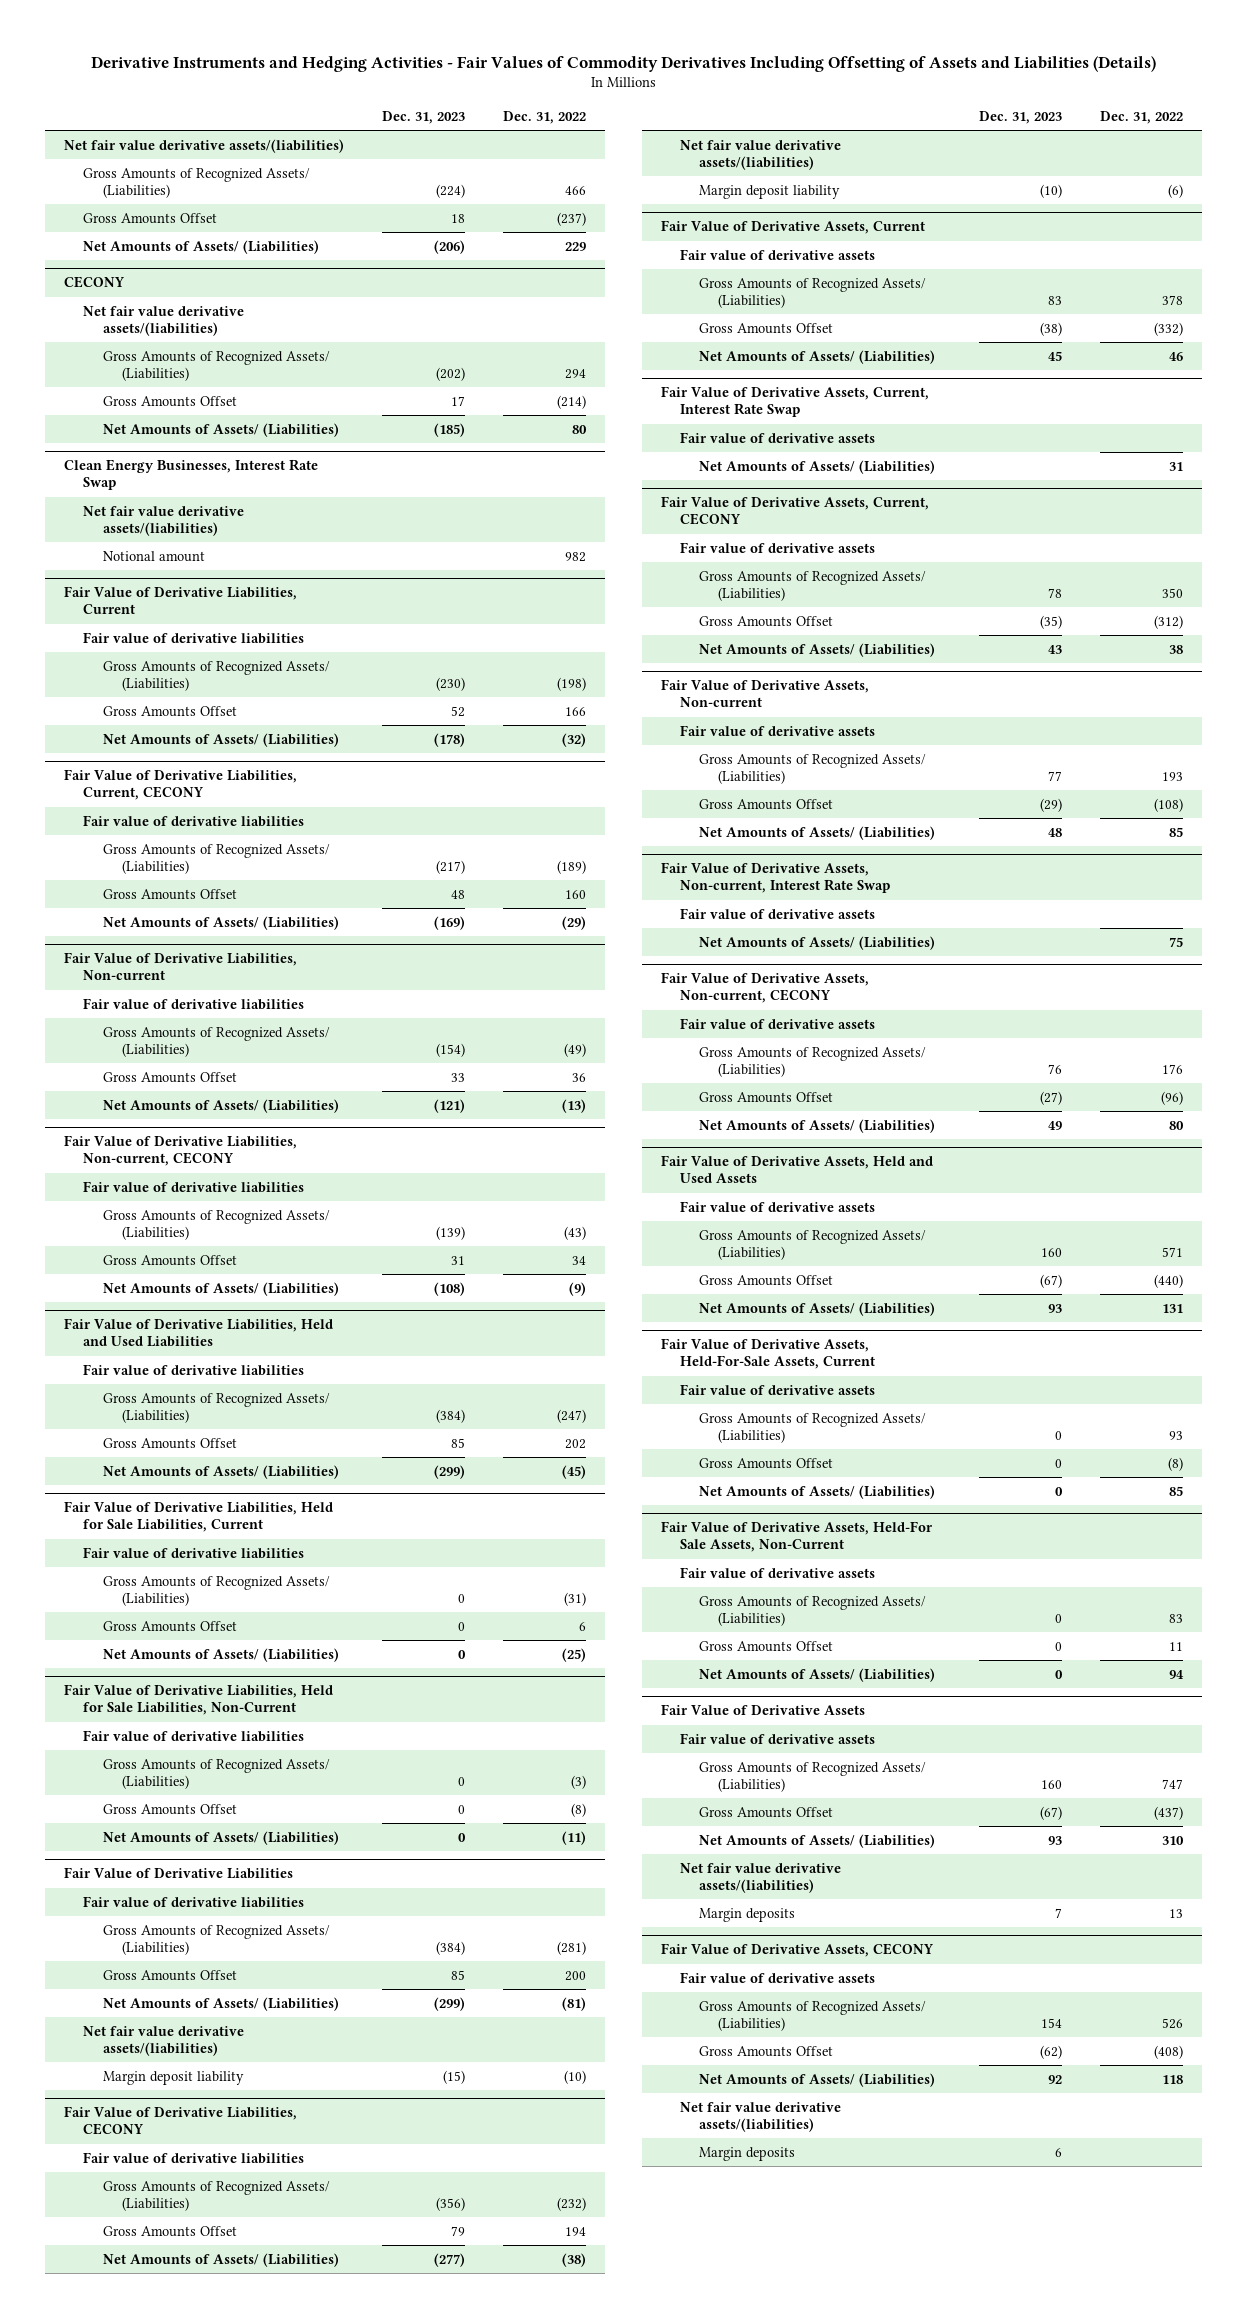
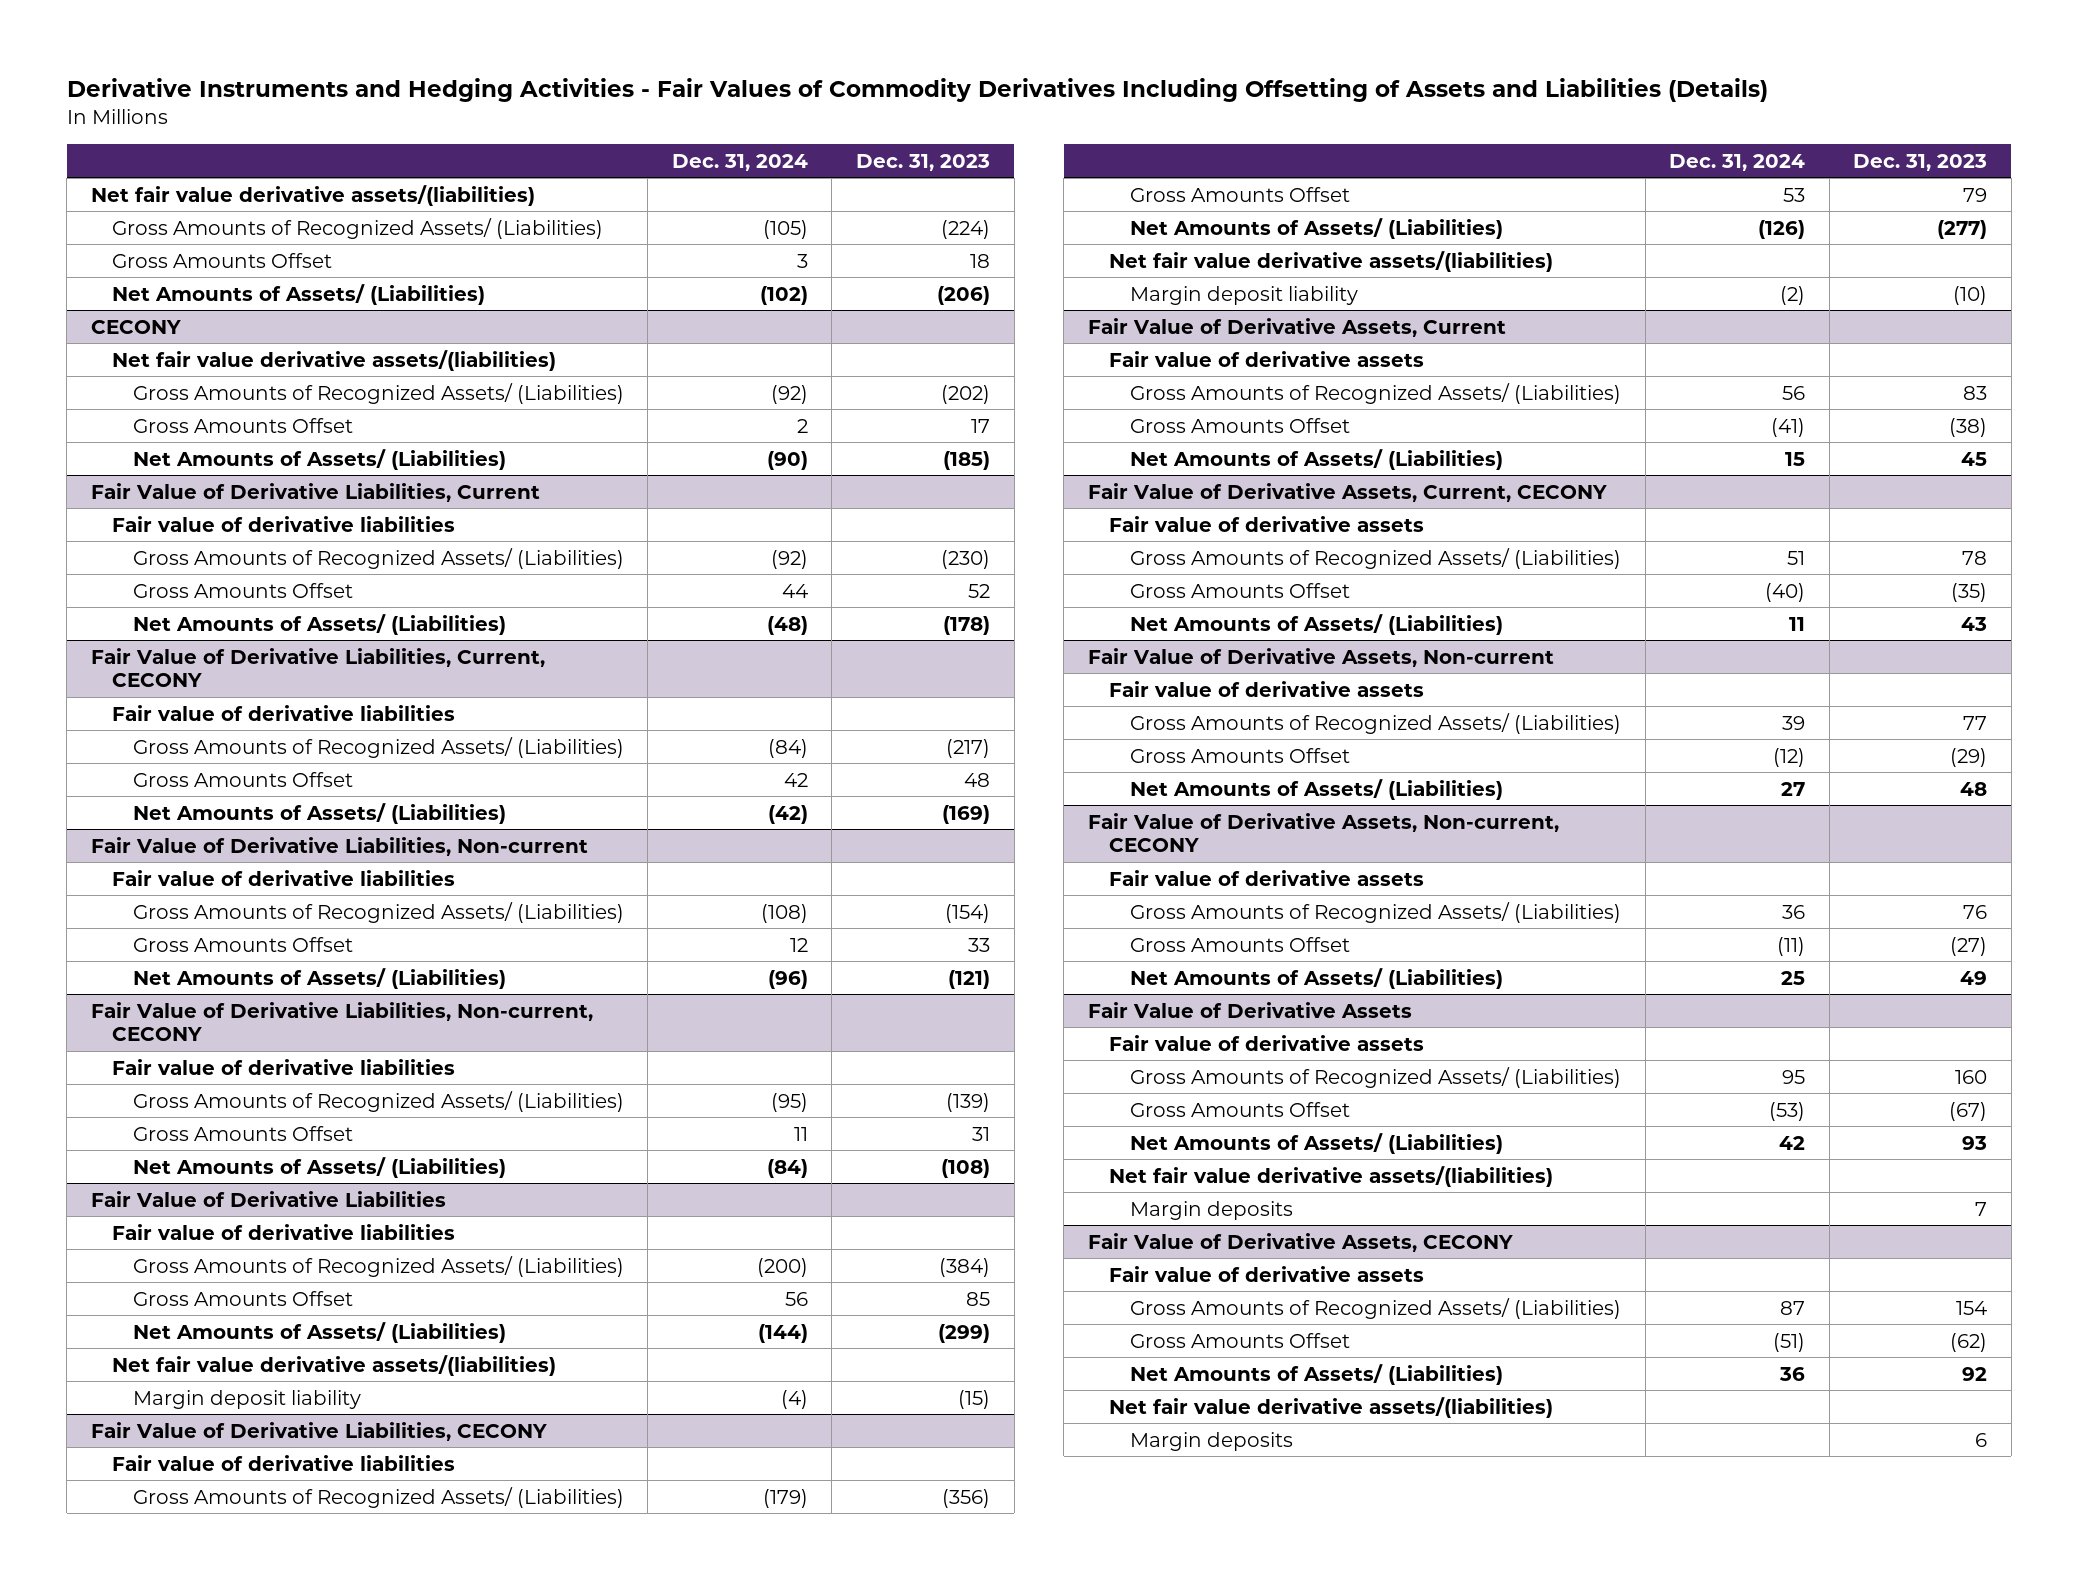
[503,110,587,124] Dec. 31, 2022 -> none
none -> [671,153,808,171] Dec. 31, 2024
[64,459,319,491] Clean Energy Businesses, Interest Rate Swap -> none
[83,505,245,536] Net fair value derivative assets/(liabilities) -> none
[102,550,205,562] Notional amount -> none
[64,1318,334,1348] Fair Value of Derivative Liabilities, Held and Used Liabilities -> none
[83,1363,305,1376] Fair value of derivative liabilities -> none
[102,1392,330,1423] Gross Amounts of Recognized Assets/ (Liabilities) -> none
[102,1437,237,1449] Gross Amounts Offset -> none
[102,1464,339,1479] Net Amounts of Assets/ (Liabilities) -> none
[64,1501,334,1533] Fair Value of Derivative Liabilities, Held for Sale Liabilities, Current -> none
[83,1546,305,1559] Fair value of derivative liabilities -> none
[102,1575,330,1606] Gross Amounts of Recognized Assets/ (Liabilities) -> none
[102,1620,237,1632] Gross Amounts Offset -> none
[102,1647,339,1662] Net Amounts of Assets/ (Liabilities) -> none
[64,1684,334,1716] Fair Value of Derivative Liabilities, Held for Sale Liabilities, Non-Current -> none
[83,1729,305,1742] Fair value of derivative liabilities -> none
[102,1758,330,1789] Gross Amounts of Recognized Assets/ (Liabilities) -> none
[102,1803,237,1815] Gross Amounts Offset -> none
[102,1830,339,1845] Net Amounts of Assets/ (Liabilities) -> none
[660,386,929,418] Fair Value of Derivative Assets, Current, Interest Rate Swap -> none
[680,431,876,443] Fair value of derivative assets -> none
[699,459,936,474] Net Amounts of Assets/ (Liabilities) -> none
[660,862,891,894] Fair Value of Derivative Assets, Non-current, Interest Rate Swap -> none
[680,907,876,919] Fair value of derivative assets -> none
[699,935,936,950] Net Amounts of Assets/ (Liabilities) -> none
[660,1155,933,1184] Fair Value of Derivative Assets, Held and Used Assets -> none
[680,1200,876,1212] Fair value of derivative assets -> none
[699,1229,927,1260] Gross Amounts of Recognized Assets/ (Liabilities) -> none
[699,1274,834,1286] Gross Amounts Offset -> none
[699,1301,936,1316] Net Amounts of Assets/ (Liabilities) -> none
[660,1338,876,1370] Fair Value of Derivative Assets, Held-For-Sale Assets, Current -> none
[680,1383,876,1395] Fair value of derivative assets -> none
[699,1412,927,1443] Gross Amounts of Recognized Assets/ (Liabilities) -> none
[699,1457,834,1469] Gross Amounts Offset -> none
[699,1484,936,1499] Net Amounts of Assets/ (Liabilities) -> none
[660,1521,933,1553] Fair Value of Derivative Assets, Held-For Sale Assets, Non-Current -> none
[680,1566,876,1578] Fair value of derivative assets -> none
[699,1595,927,1626] Gross Amounts of Recognized Assets/ (Liabilities) -> none
[699,1640,834,1652] Gross Amounts Offset -> none
[699,1667,936,1682] Net Amounts of Assets/ (Liabilities) -> none

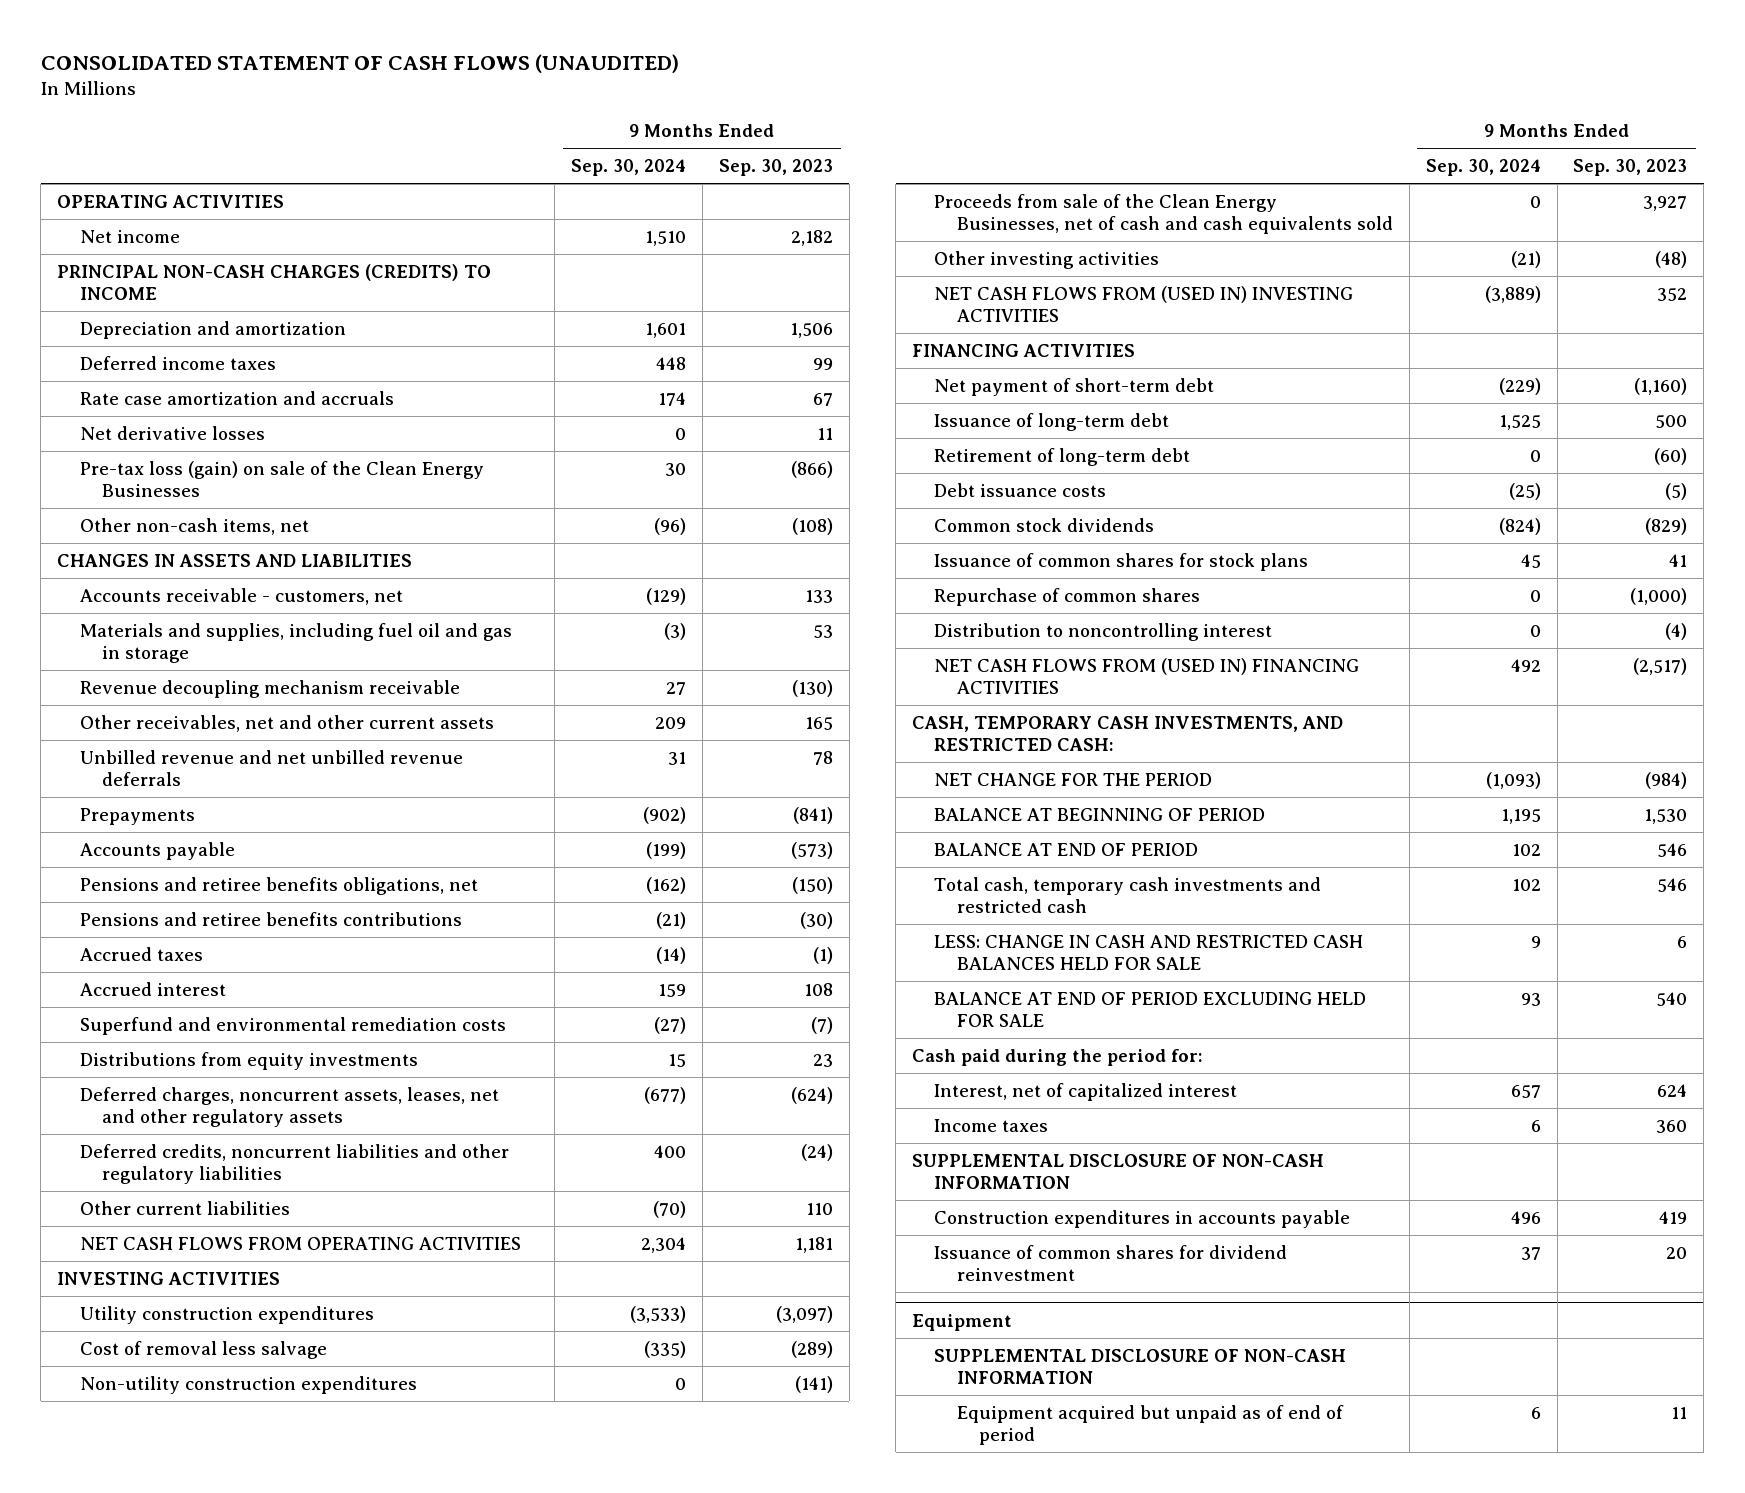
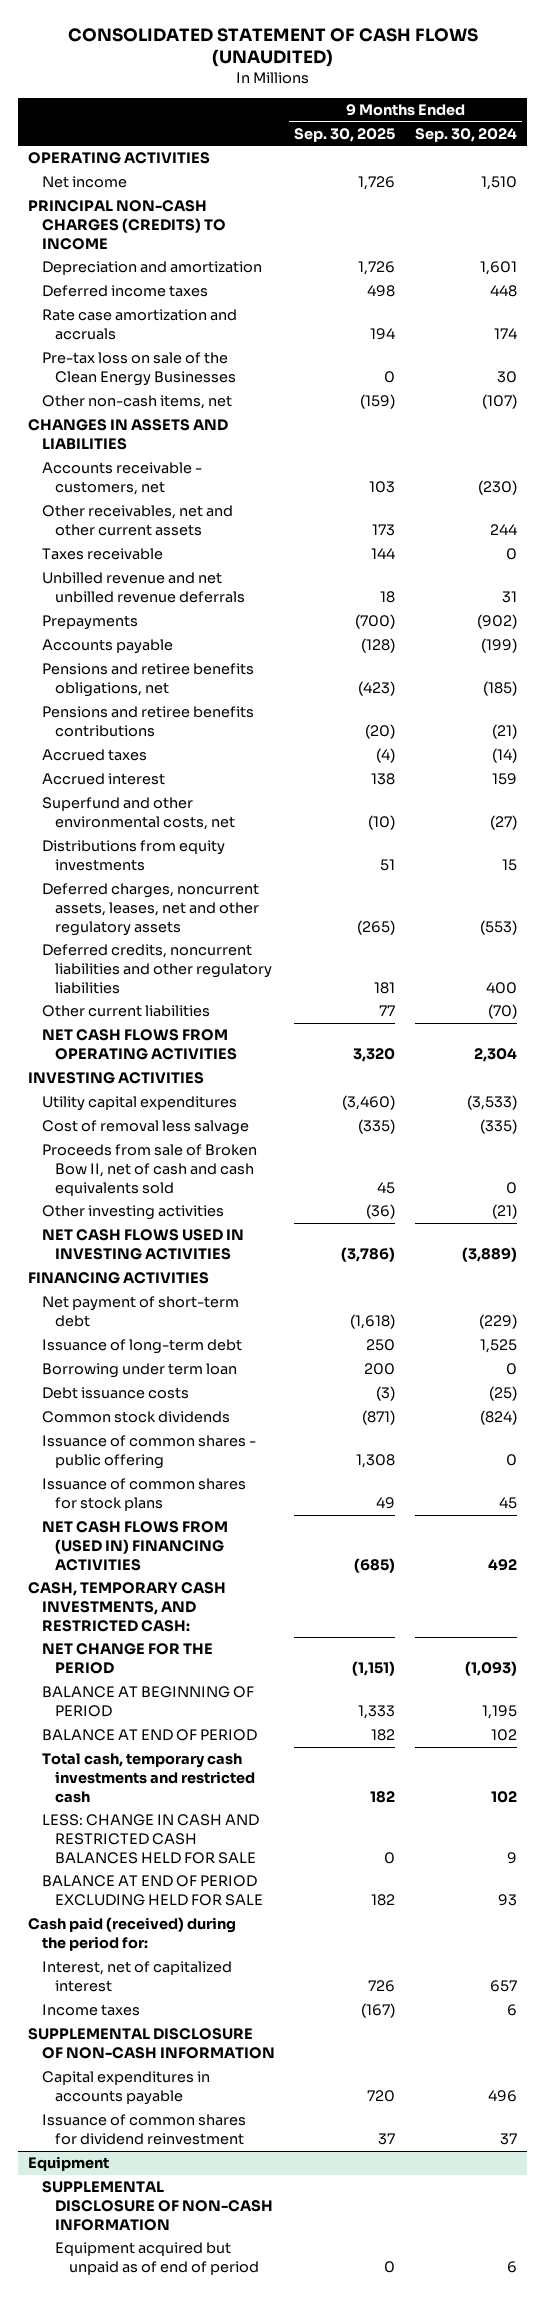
[718,159,833,177] Sep. 30, 2023 -> none
none -> [294,127,396,142] Sep. 30, 2025
[79,425,265,440] Net derivative losses -> none
[79,460,484,497] Pre-tax loss (gain) on sale of the Clean Energy Businesses -> [41,352,237,387] Pre-tax loss on sale of the Clean Energy Businesses
[653,517,686,535] (96) -> [482,394,518,410] (107)
[79,622,512,663] Materials and supplies, including fuel oil and gas in storage -> none
[79,679,460,698] Revenue decoupling mechanism receivable -> none
[645,587,686,605] (129) -> [478,480,518,496] (230)
[654,716,686,729] 209 -> [490,524,518,536] 244
none -> [41,548,163,561] Taxes receivable
[645,876,686,894] (162) -> [483,681,518,697] (185)
[79,1016,506,1035] Superfund and environmental remediation costs -> [41,797,236,831] Superfund and other environmental costs, net
[643,1086,686,1104] (677) -> [480,919,518,935] (553)
[79,1305,374,1324] Utility construction expenditures -> [41,1096,237,1112] Utility capital expenditures
[79,1375,417,1394] Non-utility construction expenditures -> none
[934,193,1393,234] Proceeds from sale of the Clean Energy Businesses, net of cash and cash equivalents sold -> [41,1144,257,1196] Proceeds from sale of Broken Bow II, net of cash and cash equivalents sold
[934,285,1354,322] NET CASH FLOWS FROM (USED IN) INVESTING ACTIVITIES -> [41,1229,244,1261] NET CASH FLOWS USED IN INVESTING ACTIVITIES
[934,447,1191,466] Retirement of long-term debt -> none
none -> [41,1363,237,1379] Borrowing under term loan
none -> [41,1435,256,1470] Issuance of common shares - public offering
[934,587,1201,606] Repurchase of common shares -> none
[934,622,1273,641] Distribution to noncontrolling interest -> none
[911,1048,1203,1066] Cash paid during the period for: -> [28,1917,237,1952] Cash paid (received) during the period for:
[934,1209,1351,1228] Construction expenditures in accounts payable -> [41,2071,210,2106] Capital expenditures in accounts payable

